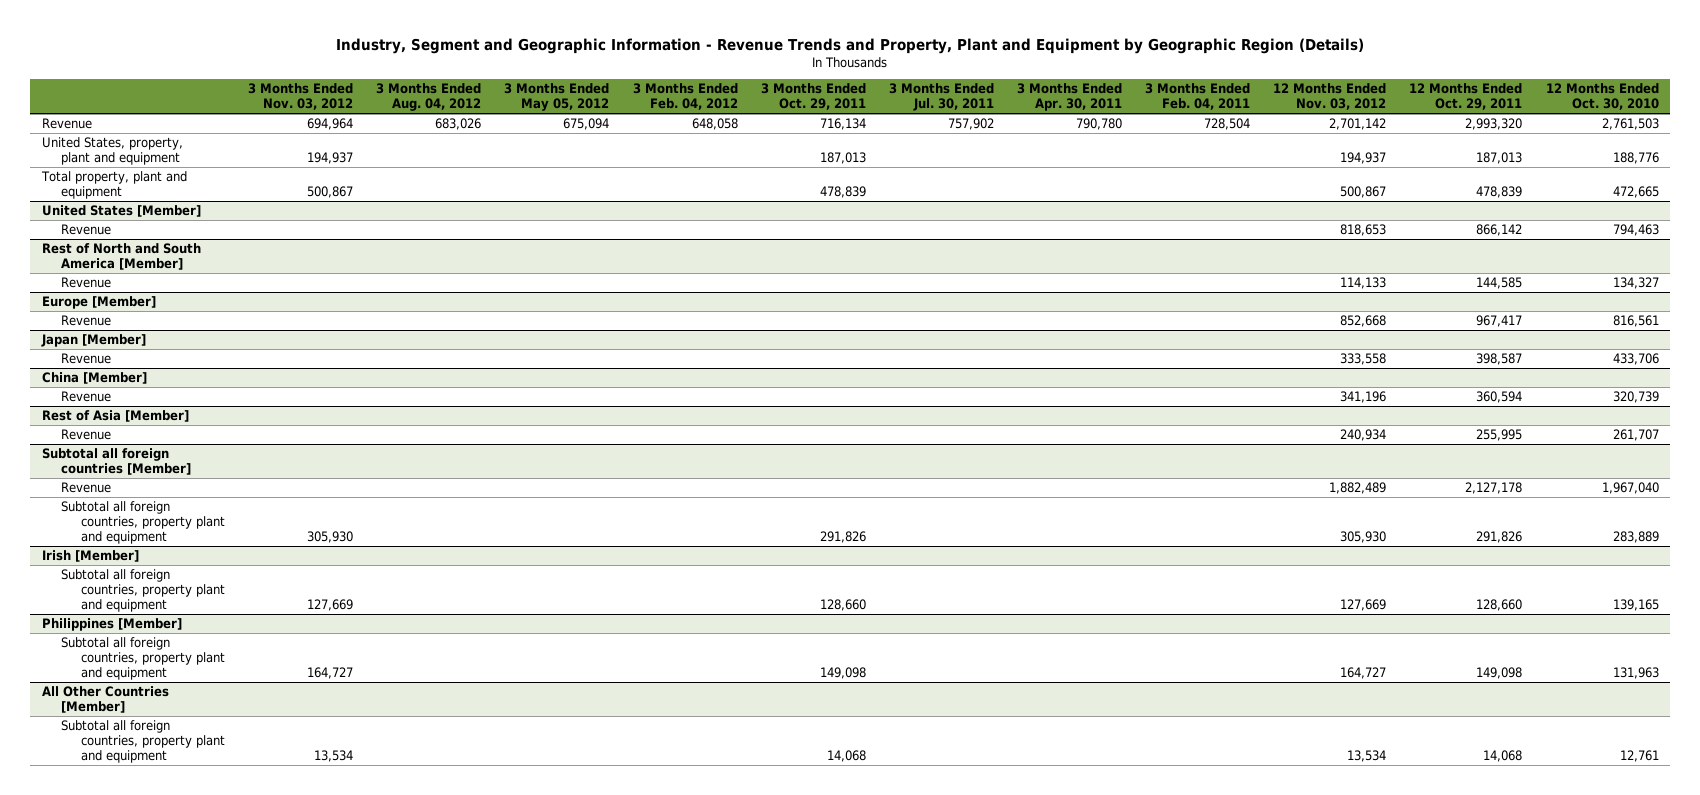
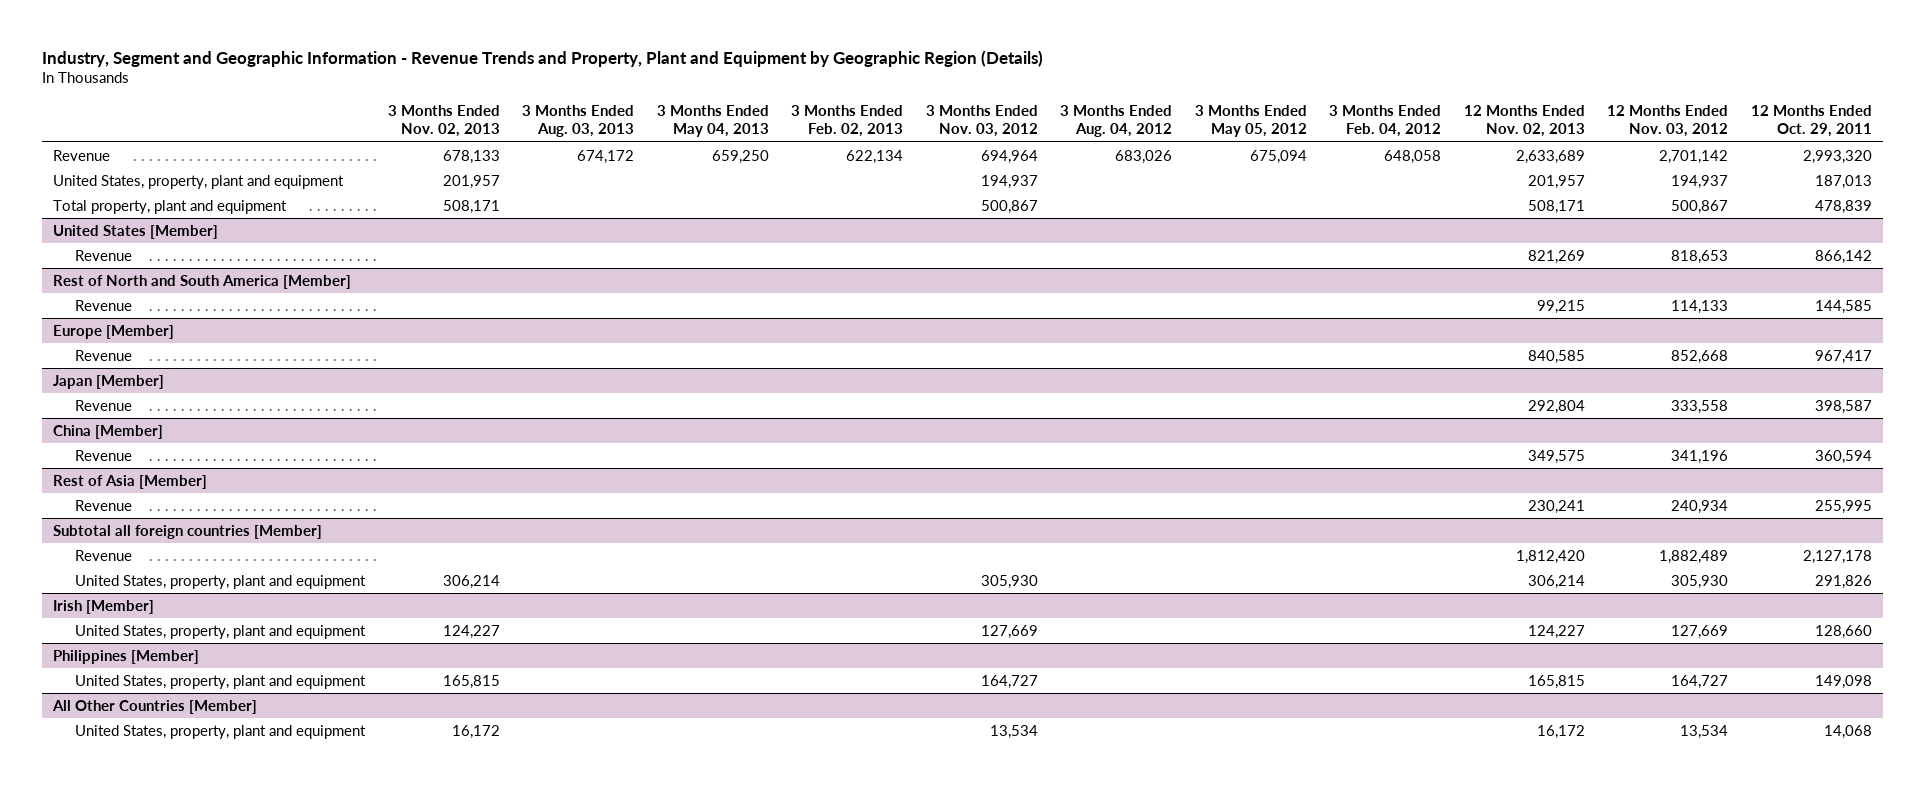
[760,83,866,111] 3 Months Ended Oct. 29, 2011 -> none
[888,83,994,112] 3 Months Ended Jul. 30, 2011 -> none
[1017,83,1123,112] 3 Months Ended Apr. 30, 2011 -> none
[1145,83,1251,111] 3 Months Ended Feb. 04, 2011 -> none
[1545,83,1659,111] 12 Months Ended Oct. 30, 2010 -> none
none -> [387,104,500,138] 3 Months Ended Nov. 02, 2013
none -> [522,104,635,138] 3 Months Ended Aug. 03, 2013
none -> [656,104,769,138] 3 Months Ended May 04, 2013
none -> [791,104,904,138] 3 Months Ended Feb. 02, 2013
none -> [1463,104,1585,138] 12 Months Ended Nov. 02, 2013
[61,501,225,545] Subtotal all foreign countries, property plant and equipment -> [75,574,367,589] United States, property, plant and equipment
[61,569,225,613] Subtotal all foreign countries, property plant and equipment -> [75,624,367,639] United States, property, plant and equipment
[61,637,225,681] Subtotal all foreign countries, property plant and equipment -> [75,674,367,689] United States, property, plant and equipment
[61,720,225,764] Subtotal all foreign countries, property plant and equipment -> [75,724,367,739] United States, property, plant and equipment

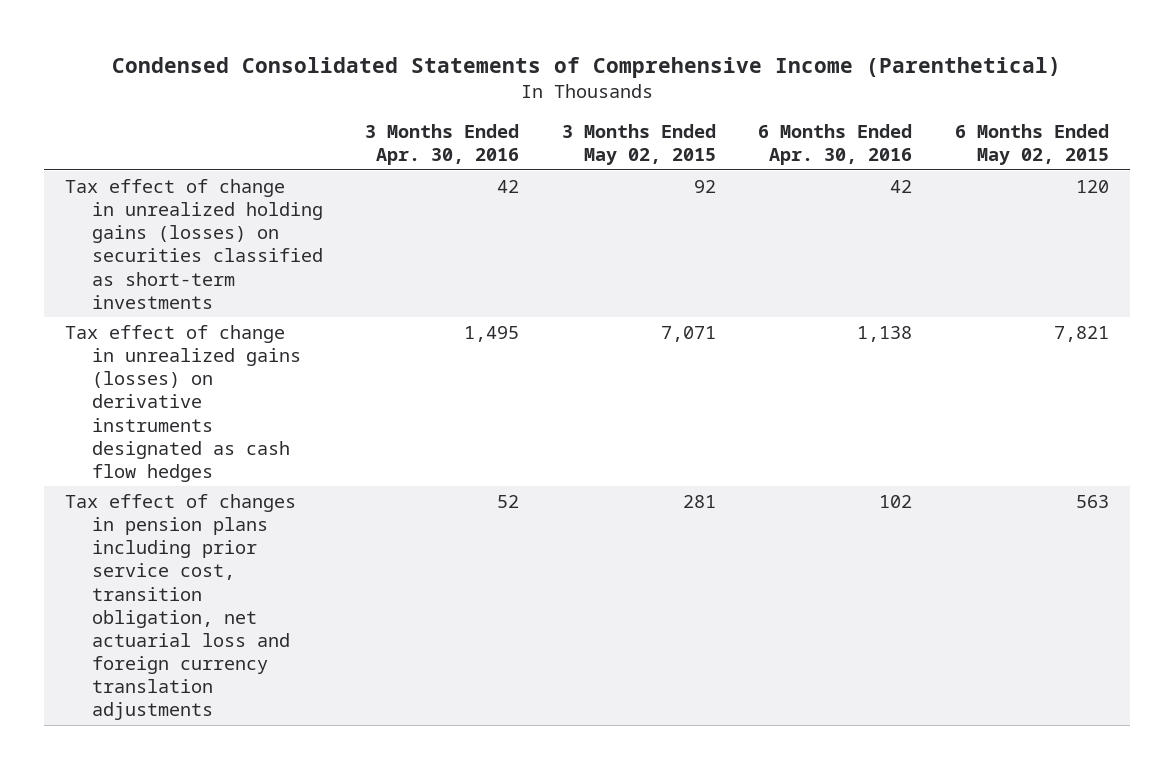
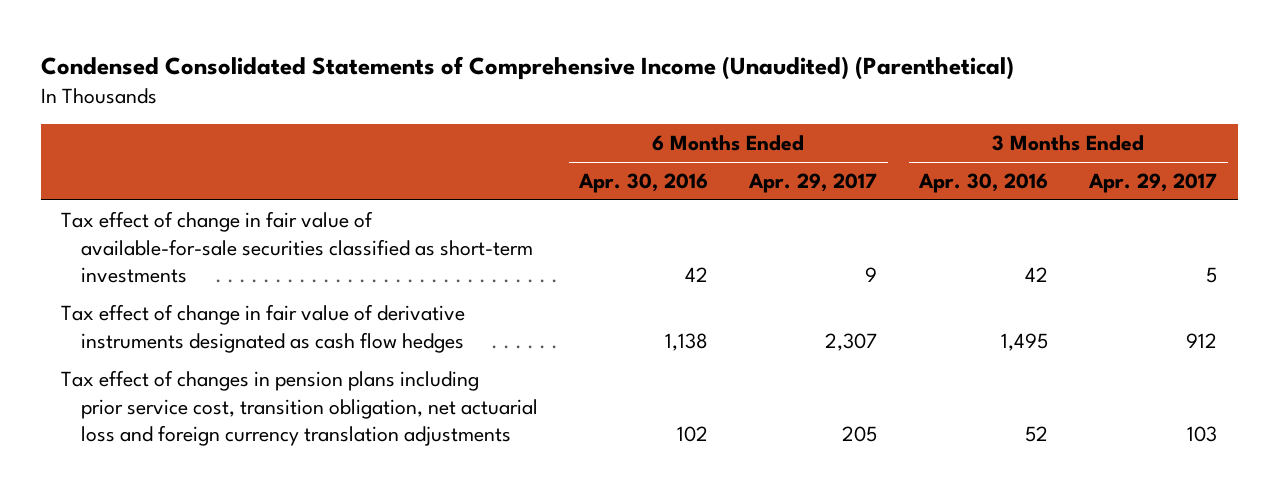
[111,56,1061,78] Condensed Consolidated Statements of Comprehensive Income (Parenthetical) -> [40,55,1014,80] Condensed Consolidated Statements of Comprehensive Income (Unaudited) (Parenthetical)
[561,124,716,166] 3 Months Ended May 02, 2015 -> none
[954,124,1109,166] 6 Months Ended May 02, 2015 -> none
none -> [748,173,878,194] Apr. 29, 2017
none -> [1088,173,1218,194] Apr. 29, 2017
[65,178,324,309] Tax effect of change in unrealized holding gains (losses) on securities classified as short-term investments -> [61,211,533,284] Tax effect of change in fair value of available-for-sale securities classified as short-term investments
[65,324,302,482] Tax effect of change in unrealized gains (losses) on derivative instruments designated as cash flow hedges -> [61,304,466,353] Tax effect of change in fair value of derivative instruments designated as cash flow hedges

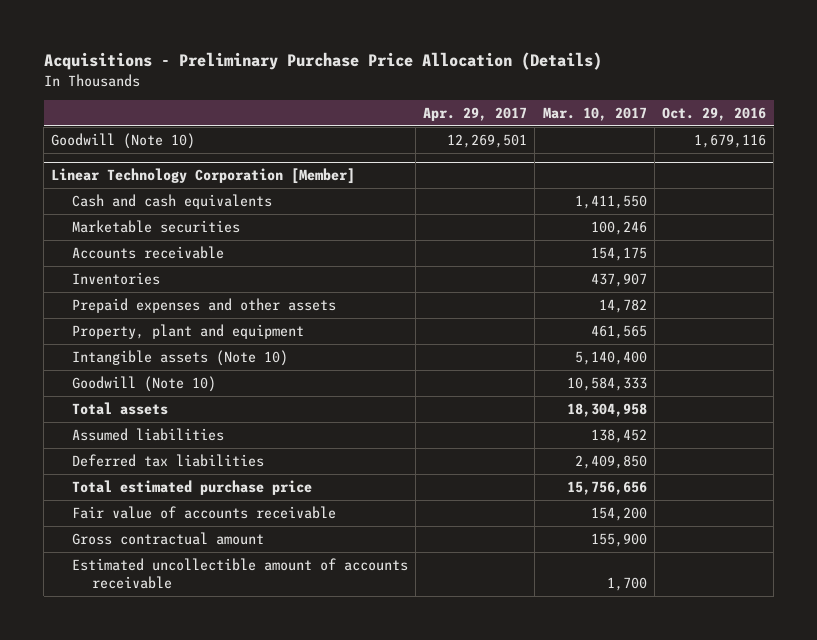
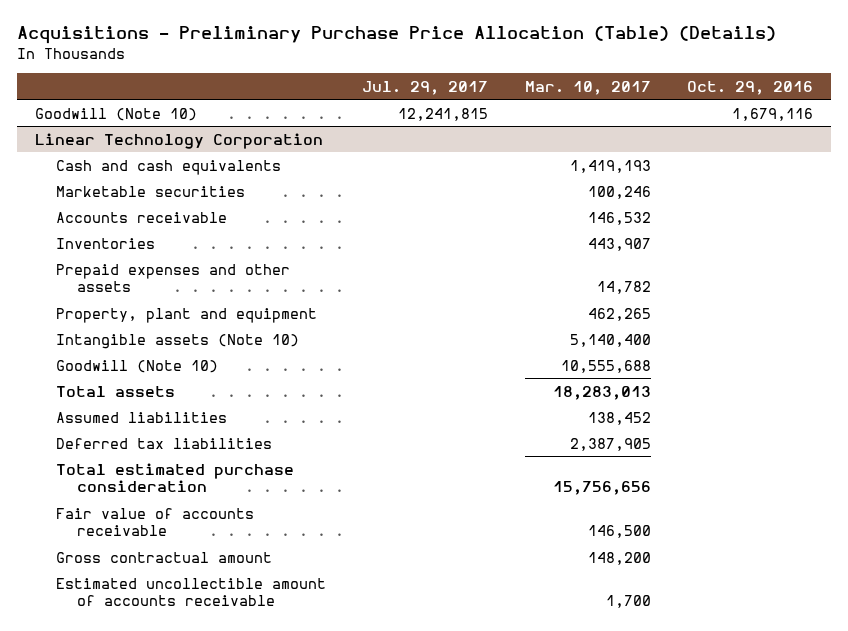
[43,52,602,71] Acquisitions - Preliminary Purchase Price Allocation (Details) -> [16,26,776,45] Acquisitions - Preliminary Purchase Price Allocation (Table) (Details)
[423,106,528,121] Apr. 29, 2017 -> none
none -> [362,80,489,95] Jul. 29, 2017
[51,168,356,185] Linear Technology Corporation [Member] -> [34,132,323,149] Linear Technology Corporation
[574,194,647,209] 1,411,550 -> [569,159,651,173] 1,419,193
[590,246,647,261] 154,175 -> [587,211,651,225] 146,532
[590,272,647,287] 437,907 -> [587,237,651,251] 443,907
[590,324,647,339] 461,565 -> [587,307,651,321] 462,265
[566,376,647,391] 10,584,333 -> [560,359,651,373] 10,555,688
[566,402,647,417] 18,304,958 -> [552,385,651,400] 18,283,013
[574,454,647,469] 2,409,850 -> [569,437,651,451] 2,387,905
[71,479,312,495] Total estimated purchase price -> [56,462,295,492] Total estimated purchase consideration
[590,506,647,521] 154,200 -> [587,524,651,538] 146,500
[590,532,647,547] 155,900 -> [587,551,651,565] 148,200

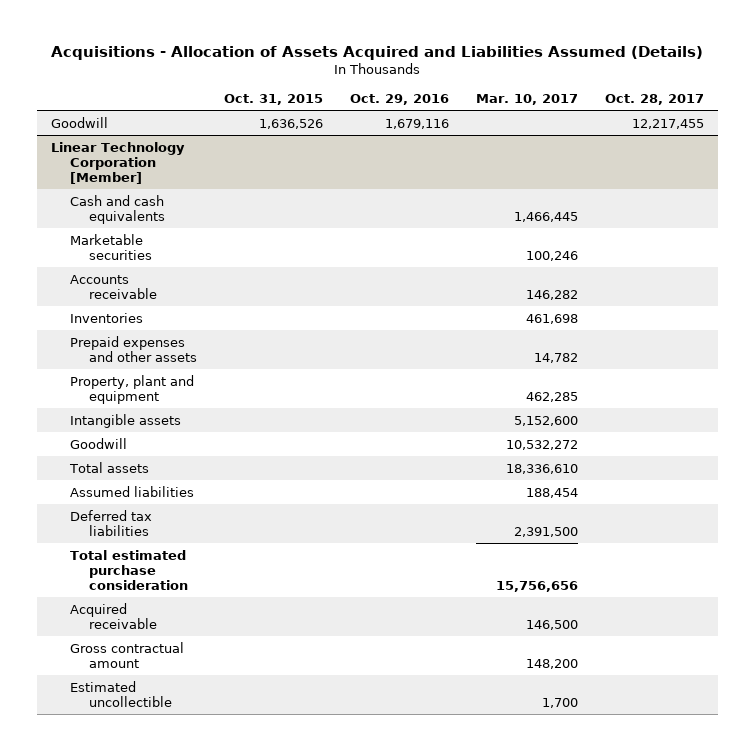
[16,26,776,45] Acquisitions - Preliminary Purchase Price Allocation (Table) (Details) -> [51,45,704,60] Acquisitions - Allocation of Assets Acquired and Liabilities Assumed (Details)
[362,80,489,95] Jul. 29, 2017 -> none
none -> [224,94,324,106] Oct. 31, 2015
none -> [605,94,705,106] Oct. 28, 2017
[34,107,197,121] Goodwill (Note 10) -> [50,116,108,128] Goodwill
[34,132,323,149] Linear Technology Corporation -> [50,141,185,184] Linear Technology Corporation [Member]
[569,159,651,173] 1,419,193 -> [514,211,579,222] 1,466,445
[587,211,651,225] 146,532 -> [526,289,579,300] 146,282
[587,237,651,251] 443,907 -> [526,313,579,324] 461,698
[587,307,651,321] 462,265 -> [526,391,579,402] 462,285
[56,333,300,349] Intangible assets (Note 10) -> [70,413,182,428] Intangible assets
[569,333,651,347] 5,140,400 -> [514,415,579,426] 5,152,600
[56,359,219,373] Goodwill (Note 10) -> [70,437,128,449] Goodwill
[560,359,651,373] 10,555,688 -> [506,439,579,450] 10,532,272
[552,385,651,400] 18,283,013 -> [506,463,579,474] 18,336,610
[587,411,651,425] 138,452 -> [526,487,579,498] 188,454
[569,437,651,451] 2,387,905 -> [514,526,579,537] 2,391,500
[56,507,255,536] Fair value of accounts receivable -> [70,602,158,629] Acquired receivable
[56,577,327,606] Estimated uncollectible amount of accounts receivable -> [70,680,173,707] Estimated uncollectible

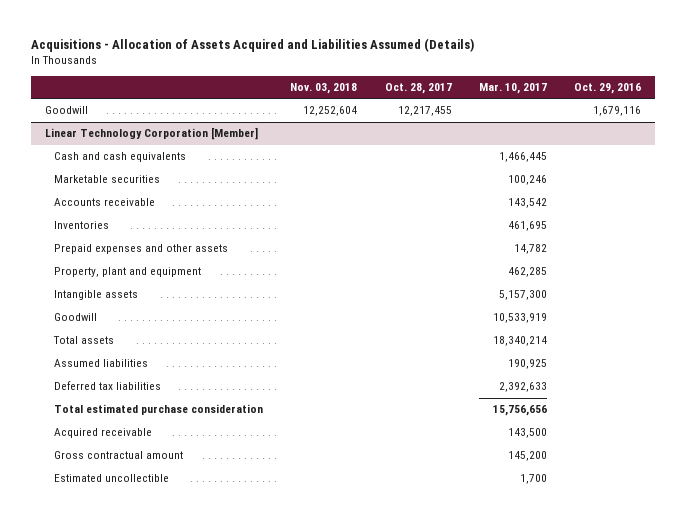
[224,94,324,106] Oct. 31, 2015 -> none
none -> [290,82,358,94] Nov. 03, 2018
[526,289,579,300] 146,282 -> [507,198,547,209] 143,542
[526,313,579,324] 461,698 -> [507,221,547,232] 461,695
[514,415,579,426] 5,152,600 -> [498,290,547,301] 5,157,300
[506,439,579,450] 10,532,272 -> [492,313,547,324] 10,533,919
[506,463,579,474] 18,336,610 -> [492,336,547,347] 18,340,214
[526,487,579,498] 188,454 -> [507,359,547,370] 190,925
[514,526,579,537] 2,391,500 -> [498,382,547,393] 2,392,633
[526,619,579,630] 146,500 -> [507,428,547,439] 143,500
[526,658,579,669] 148,200 -> [507,451,547,462] 145,200

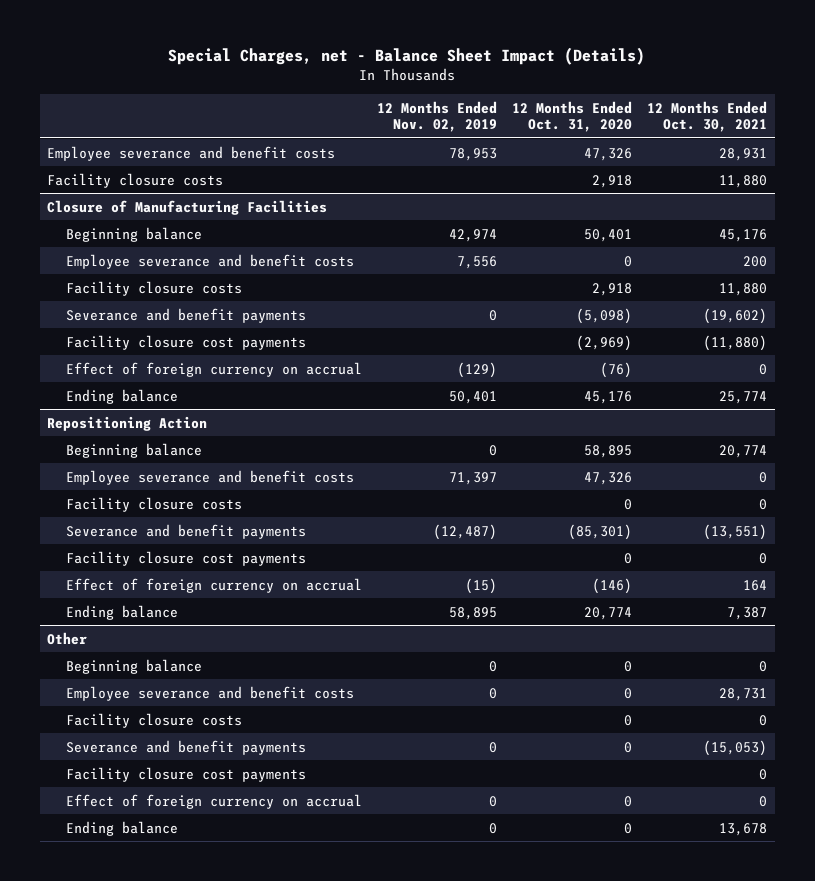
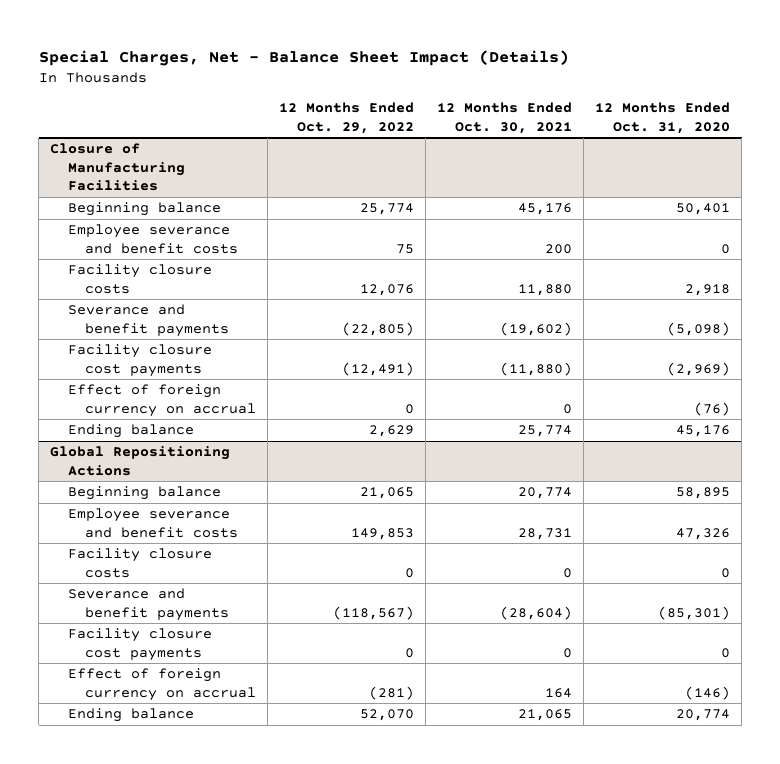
[168,47,646,66] Special Charges, net - Balance Sheet Impact (Details) -> [38,49,569,66] Special Charges, Net - Balance Sheet Impact (Details)
[377,100,498,133] 12 Months Ended Nov. 02, 2019 -> none
none -> [278,102,414,134] 12 Months Ended Oct. 29, 2022
[47,145,336,161] Employee severance and benefit costs -> none
[47,172,224,188] Facility closure costs -> none
[47,415,208,431] Repositioning Action -> [50,446,231,476] Global Repositioning Actions
[759,471,768,483] 0 -> [518,527,573,540] 28,731
[703,523,768,540] (13,551) -> [500,605,573,620] (28,604)
[47,631,88,645] Other -> none
[66,658,203,674] Beginning balance -> none
[66,685,355,701] Employee severance and benefit costs -> none
[66,712,243,728] Facility closure costs -> none
[66,739,307,755] Severance and benefit payments -> none
[66,766,307,782] Facility closure cost payments -> none
[66,793,363,809] Effect of foreign currency on accrual -> none
[66,820,179,836] Ending balance -> none
[727,606,768,620] 7,387 -> [518,709,573,722] 21,065

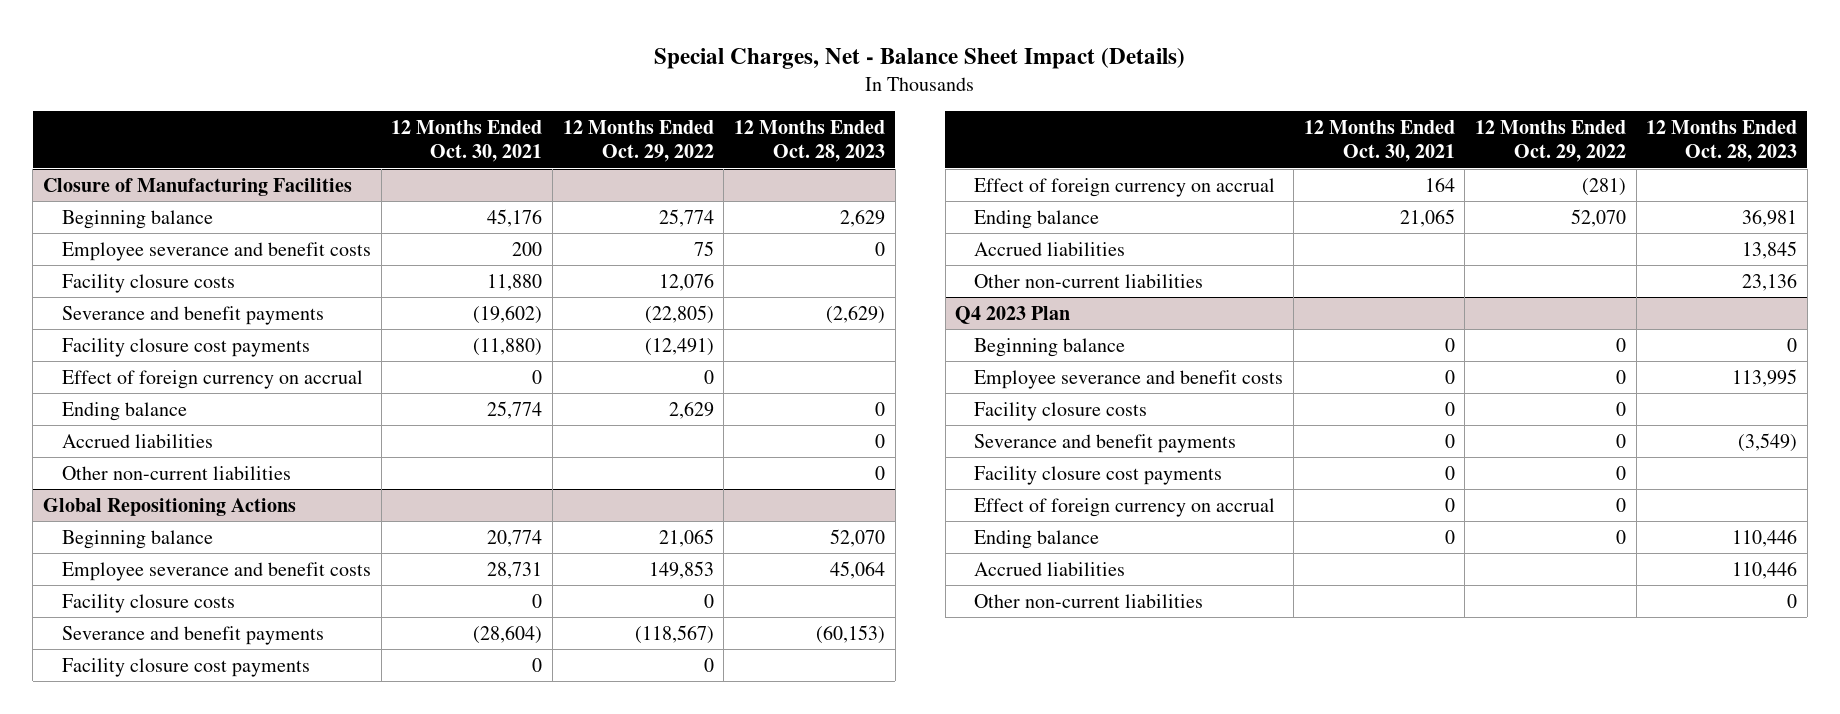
[595,102,731,134] 12 Months Ended Oct. 31, 2020 -> none
none -> [733,119,885,163] 12 Months Ended Oct. 28, 2023
none -> [62,433,214,448] Accrued liabilities
none -> [62,465,292,480] Other non-current liabilities
none -> [974,241,1126,256] Accrued liabilities
none -> [974,273,1204,288] Other non-current liabilities
none -> [955,305,1071,324] Q4 2023 Plan
none -> [974,337,1126,357] Beginning balance
none -> [974,369,1284,389] Employee severance and benefit costs
none -> [974,401,1148,421] Facility closure costs
none -> [974,433,1237,453] Severance and benefit payments
none -> [974,465,1223,485] Facility closure cost payments
none -> [974,497,1276,517] Effect of foreign currency on accrual
none -> [974,529,1100,549] Ending balance
none -> [974,561,1126,576] Accrued liabilities
none -> [974,593,1204,608] Other non-current liabilities

